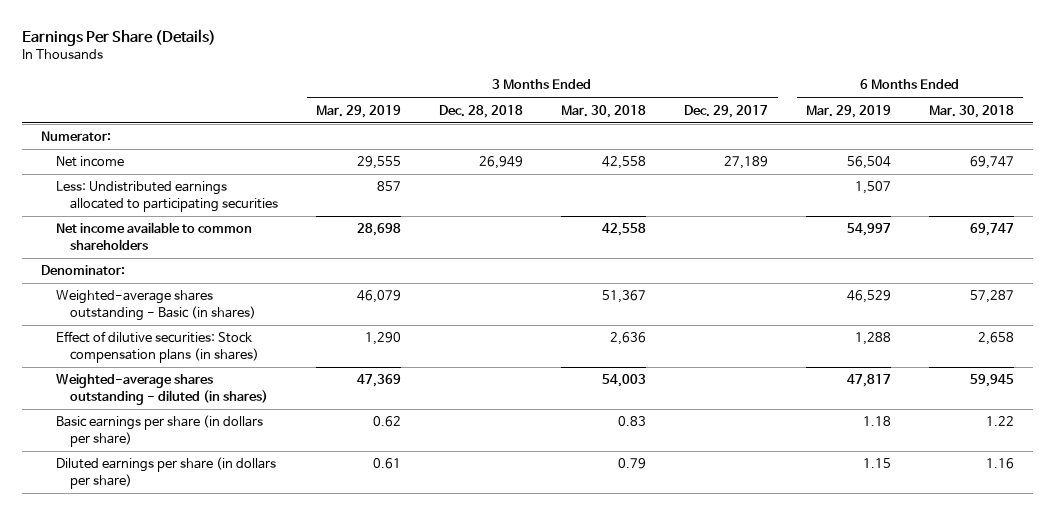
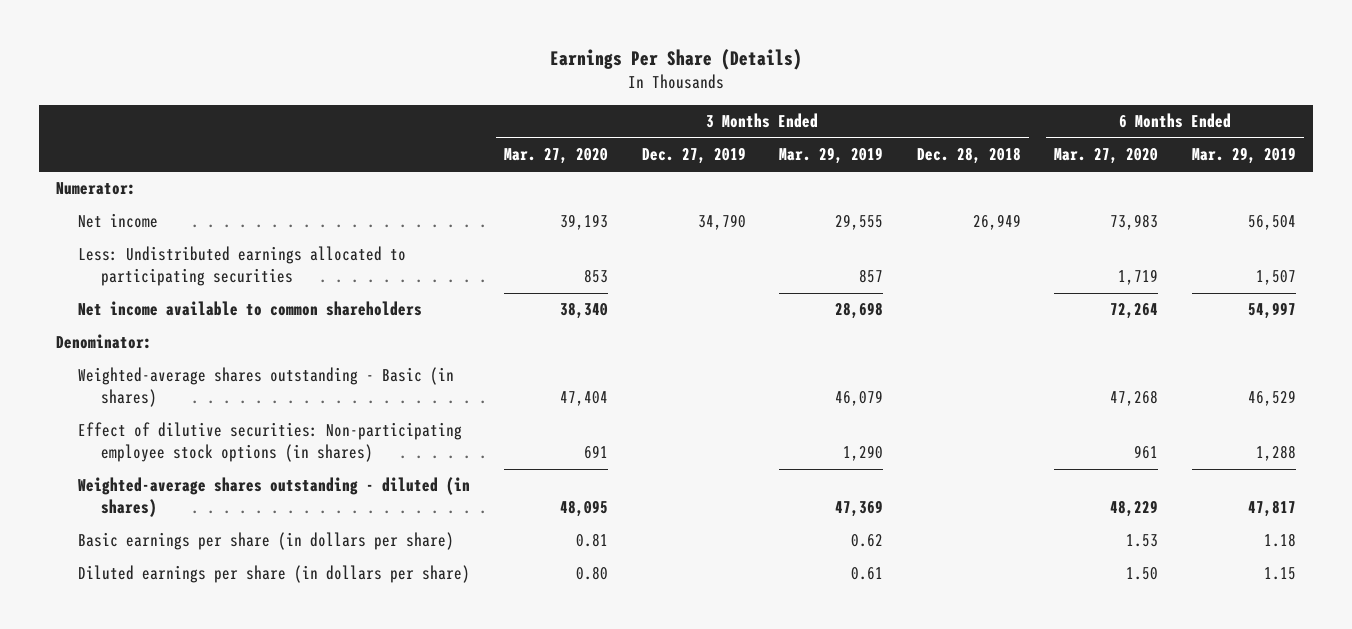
[561,104,647,118] Mar. 30, 2018 -> none
[684,104,769,118] Dec. 29, 2017 -> none
[928,104,1014,118] Mar. 30, 2018 -> none
none -> [504,148,609,165] Mar. 27, 2020
none -> [641,147,746,165] Dec. 27, 2019
none -> [1054,148,1159,165] Mar. 27, 2020
[55,331,260,363] Effect of dilutive securities: Stock compensation plans (in shares) -> [78,422,463,463] Effect of dilutive securities: Non-participating employee stock options (in shares)

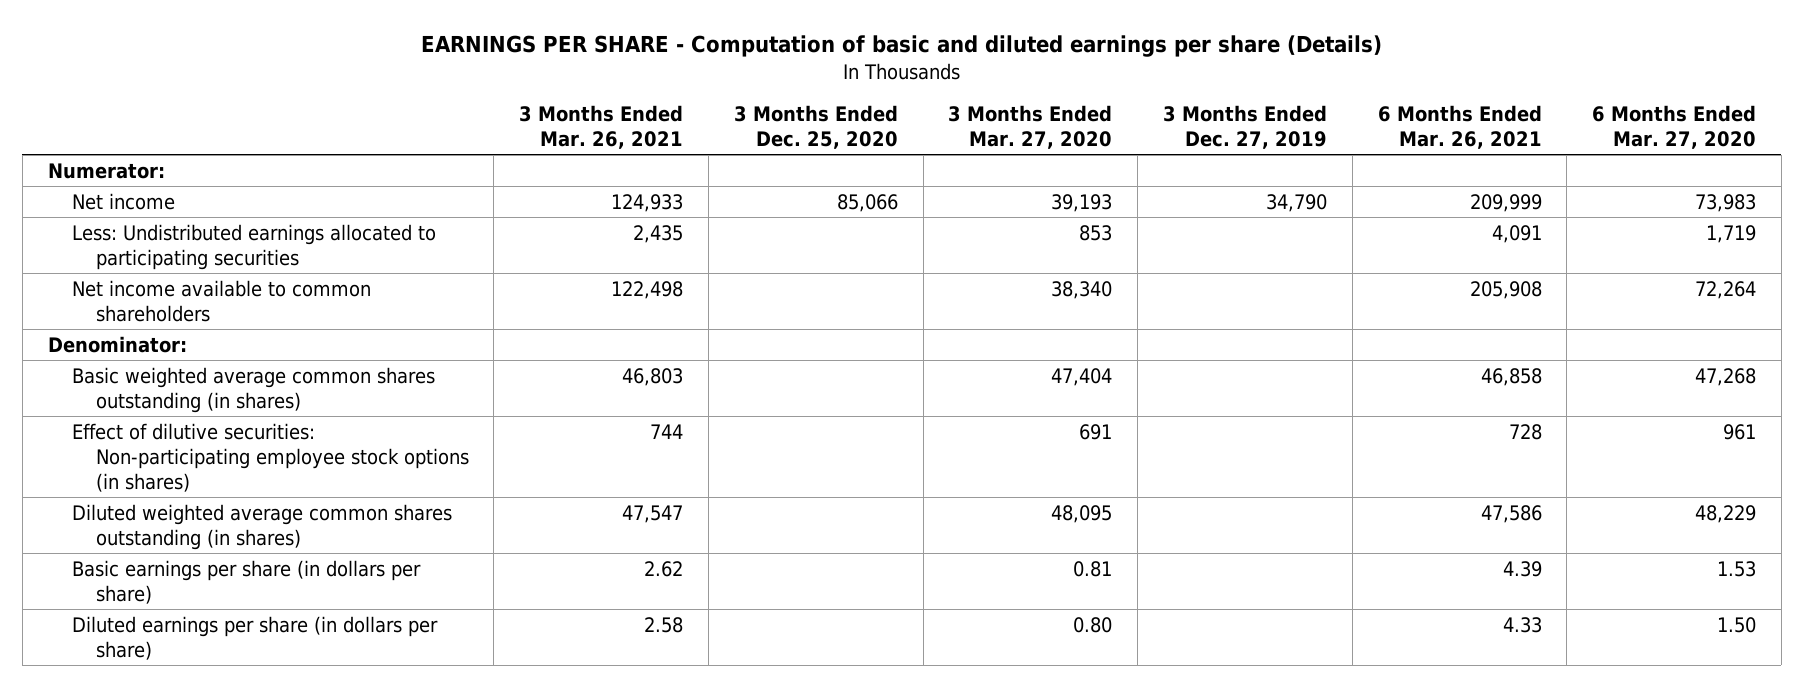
[549,49,802,71] Earnings Per Share (Details) -> [420,35,1382,58] EARNINGS PER SHARE - Computation of basic and diluted earnings per share (Details)
[779,147,884,165] Mar. 29, 2019 -> none
[916,147,1021,165] Dec. 28, 2018 -> none
[1191,147,1296,165] Mar. 29, 2019 -> none
none -> [519,104,684,149] 3 Months Ended Mar. 26, 2021
none -> [733,104,898,149] 3 Months Ended Dec. 25, 2020
none -> [1377,104,1542,149] 6 Months Ended Mar. 26, 2021
[78,367,455,408] Weighted-average shares outstanding - Basic (in shares) -> [71,366,435,413] Basic weighted average common shares outstanding (in shares)
[78,477,471,518] Weighted-average shares outstanding - diluted (in shares) -> [71,503,452,550] Diluted weighted average common shares outstanding (in shares)

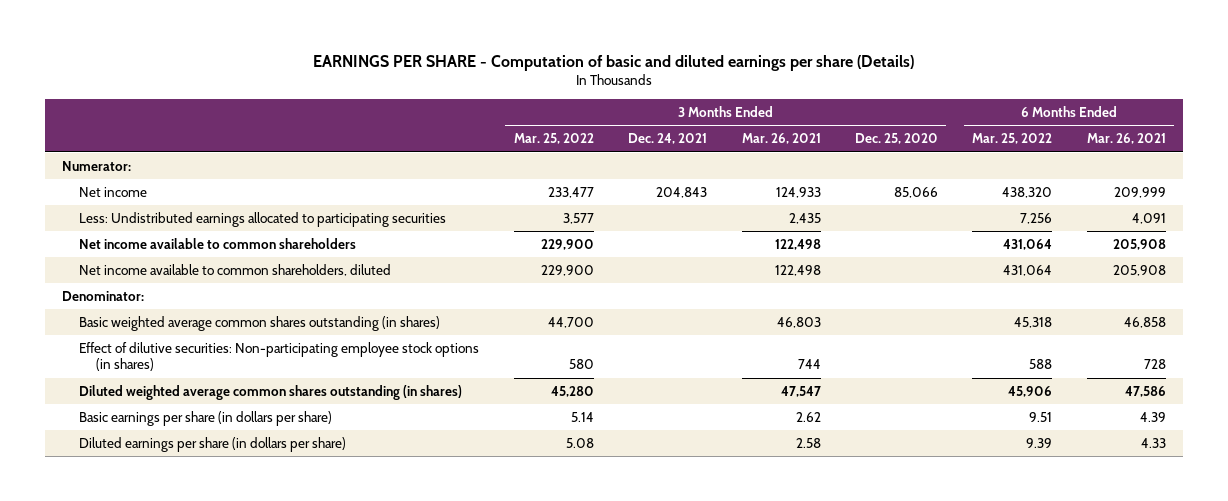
[948,104,1113,149] 3 Months Ended Mar. 27, 2020 -> none
[1162,104,1327,149] 3 Months Ended Dec. 27, 2019 -> none
[1592,104,1757,149] 6 Months Ended Mar. 27, 2020 -> none
none -> [513,133,594,145] Mar. 25, 2022
none -> [628,133,708,145] Dec. 24, 2021
none -> [972,133,1053,145] Mar. 25, 2022
none -> [79,263,392,276] Net income available to common shareholders, diluted

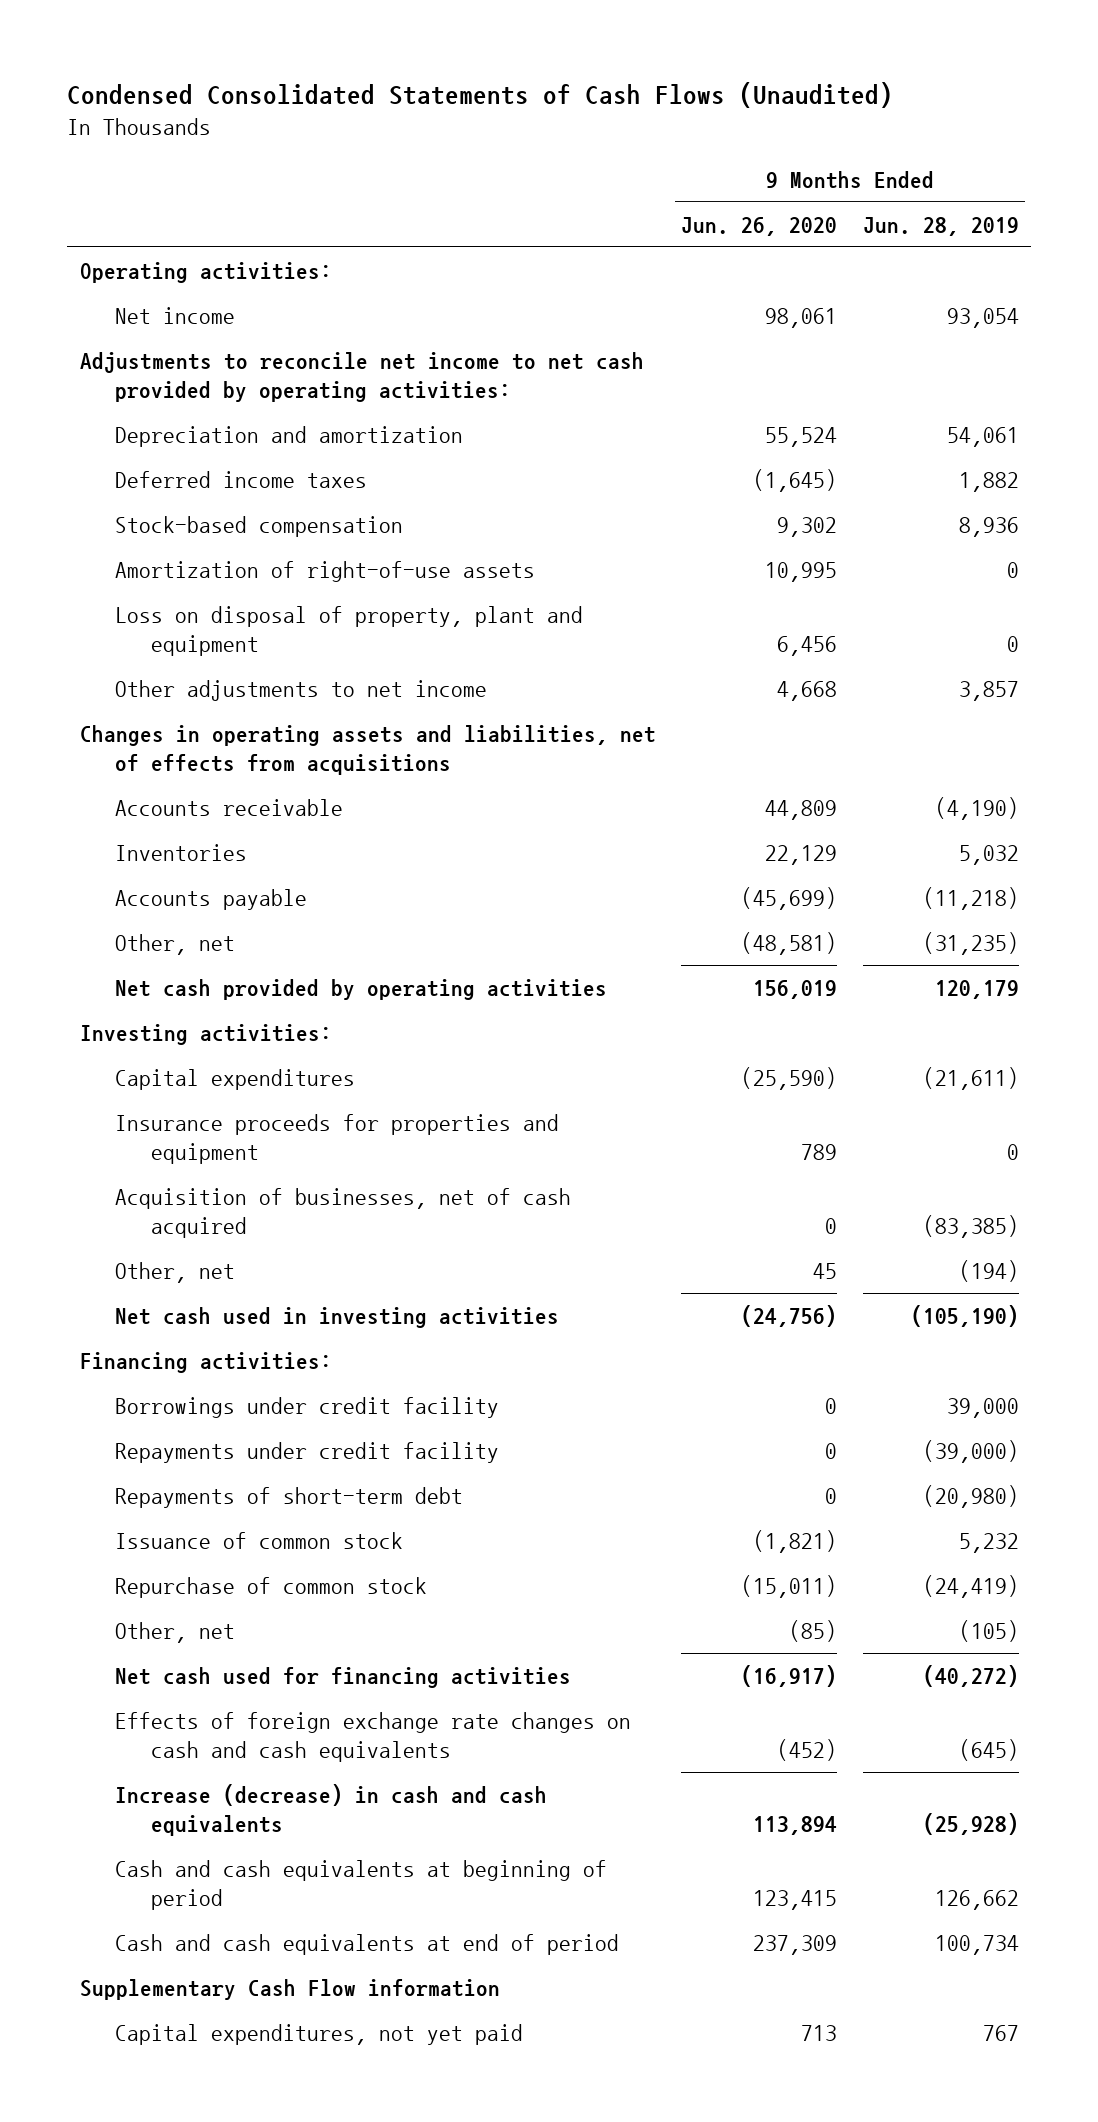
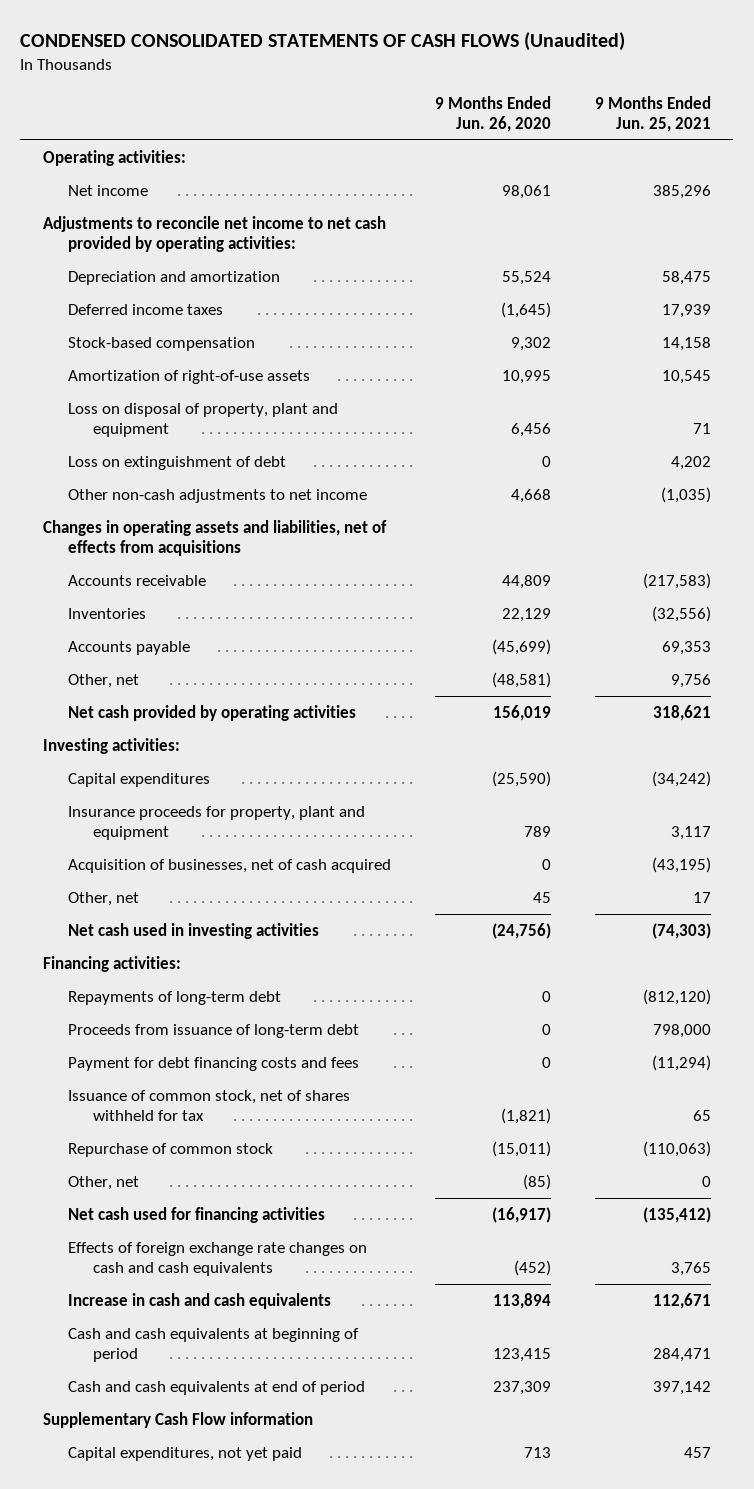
[67,81,894,108] Condensed Consolidated Statements of Cash Flows (Unaudited) -> [20,32,626,52] CONDENSED CONSOLIDATED STATEMENTS OF CASH FLOWS (Unaudited)
[862,216,1019,236] Jun. 28, 2019 -> none
none -> [595,96,712,133] 9 Months Ended Jun. 25, 2021
none -> [67,455,286,470] Loss on extinguishment of debt
[115,679,488,701] Other adjustments to net income -> [67,488,367,503] Other non-cash adjustments to net income
[115,1113,560,1164] Insurance proceeds for properties and equipment -> [67,805,365,840] Insurance proceeds for property, plant and equipment
[115,1396,500,1418] Borrowings under credit facility -> none
[115,1441,500,1463] Repayments under credit facility -> none
[115,1486,464,1508] Repayments of short-term debt -> [67,990,281,1005] Repayments of long-term debt
none -> [67,1023,359,1038] Proceeds from issuance of long-term debt
none -> [67,1056,359,1071] Payment for debt financing costs and fees
[115,1531,404,1549] Issuance of common stock -> [67,1089,350,1121] Issuance of common stock, net of shares withheld for tax
[115,1783,548,1836] Increase (decrease) in cash and cash equivalents -> [67,1292,331,1309] Increase in cash and cash equivalents

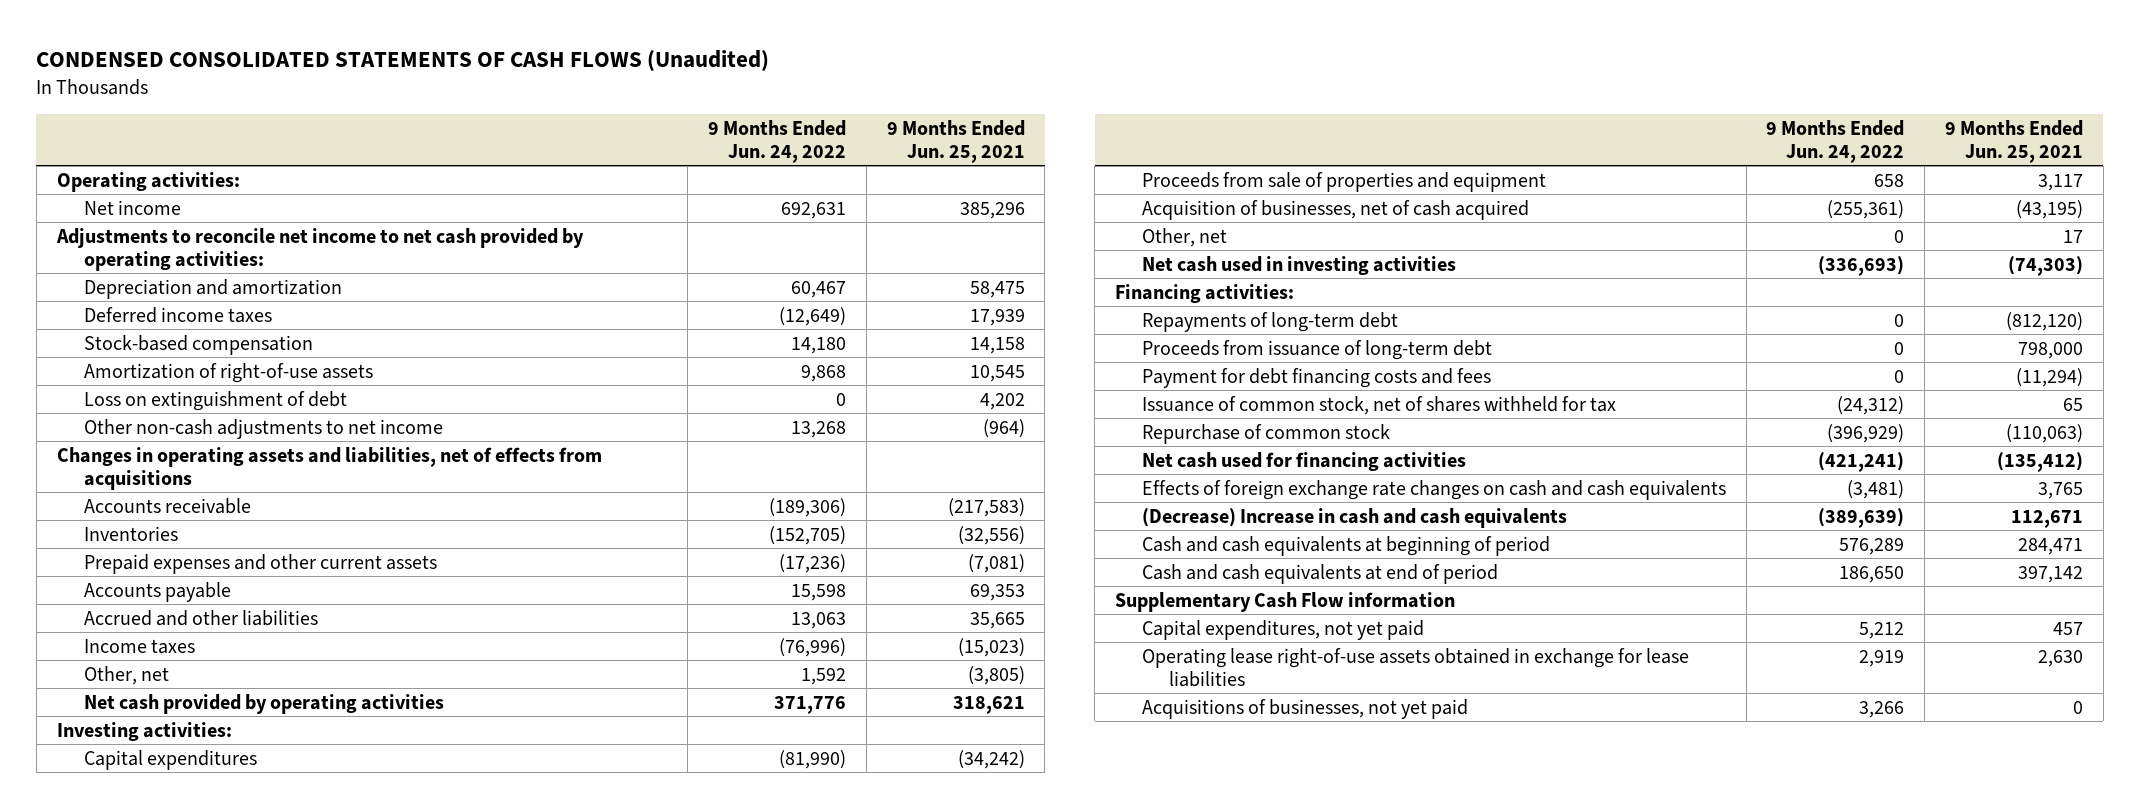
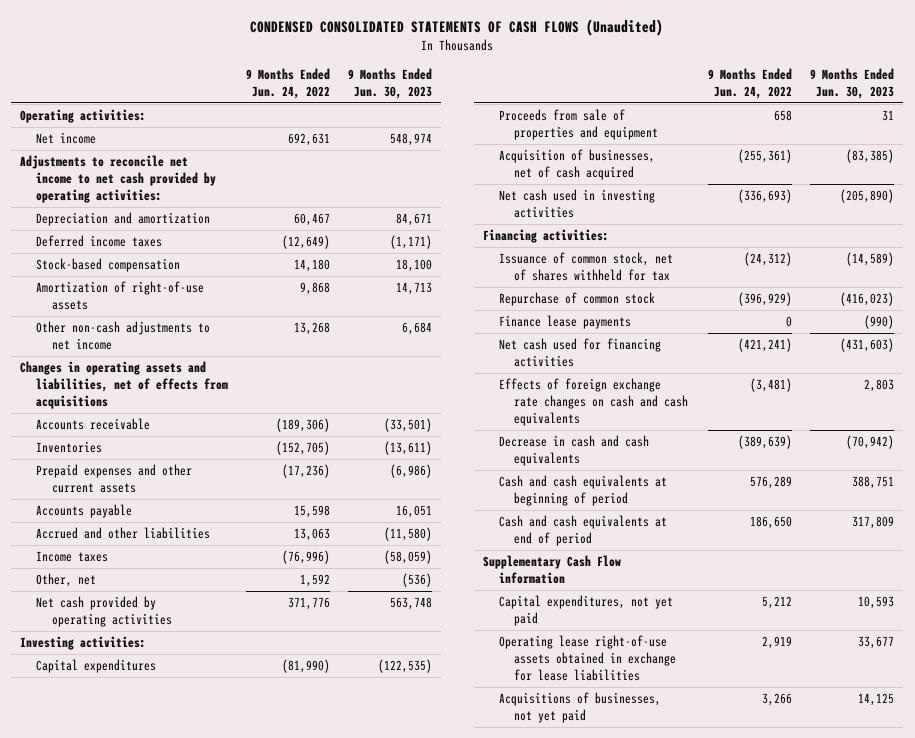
[886,119,1025,163] 9 Months Ended Jun. 25, 2021 -> none
none -> [347,68,432,99] 9 Months Ended Jun. 30, 2023
[83,390,347,411] Loss on extinguishment of debt -> none
[1142,227,1228,247] Other, net -> none
[1142,311,1399,332] Repayments of long-term debt -> none
[1142,339,1493,360] Proceeds from issuance of long-term debt -> none
[1142,367,1492,388] Payment for debt financing costs and fees -> none
none -> [498,315,631,330] Finance lease payments
[1142,507,1568,528] (Decrease) Increase in cash and cash equivalents -> [498,435,649,466] Decrease in cash and cash equivalents

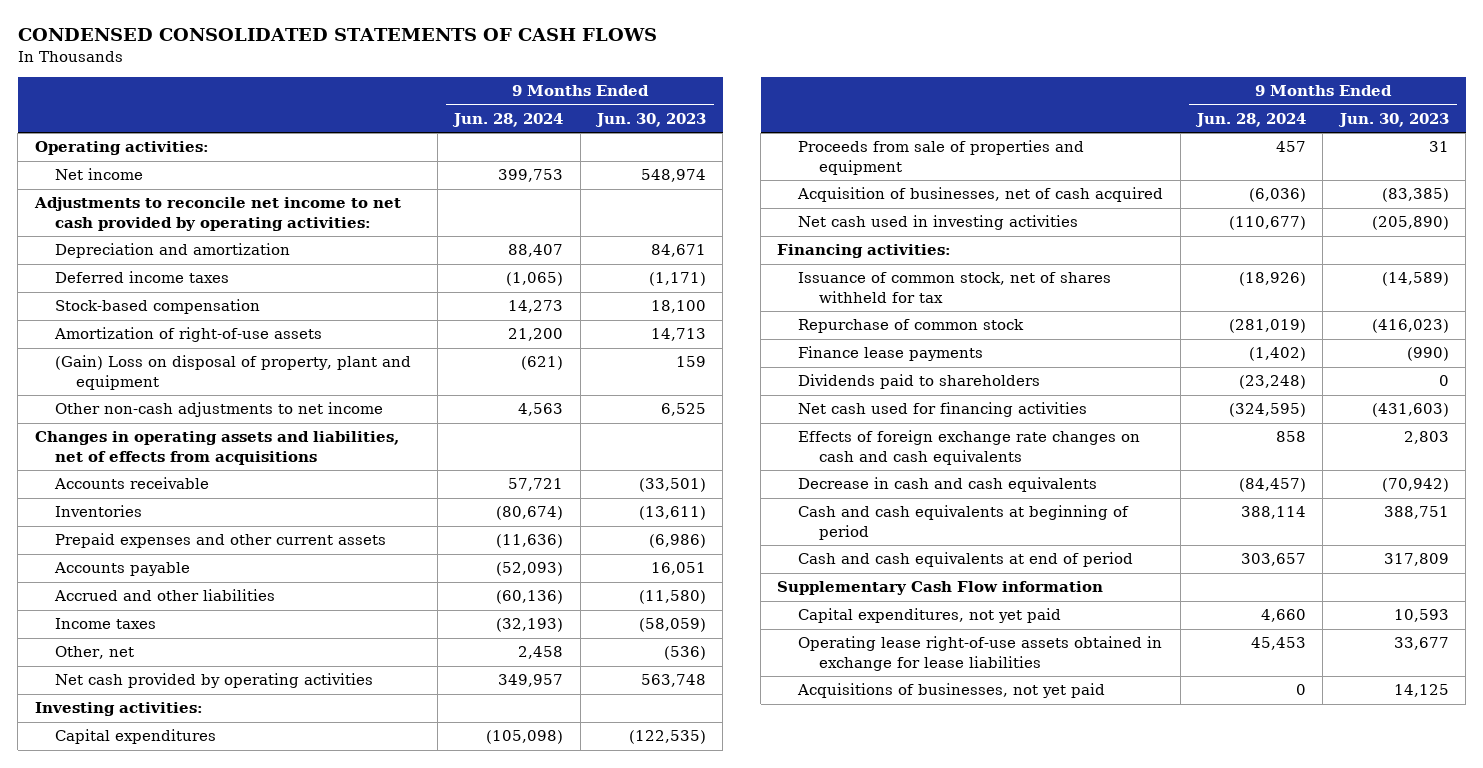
[250,18,664,36] CONDENSED CONSOLIDATED STATEMENTS OF CASH FLOWS (Unaudited) -> [17,28,657,42] CONDENSED CONSOLIDATED STATEMENTS OF CASH FLOWS
[245,68,330,99] 9 Months Ended Jun. 24, 2022 -> none
none -> [452,112,564,127] Jun. 28, 2024
none -> [55,355,412,390] (Gain) Loss on disposal of property, plant and equipment
[401,322,432,336] 6,684 -> [660,403,706,417] 6,525
none -> [798,374,1041,390] Dividends paid to shareholders

